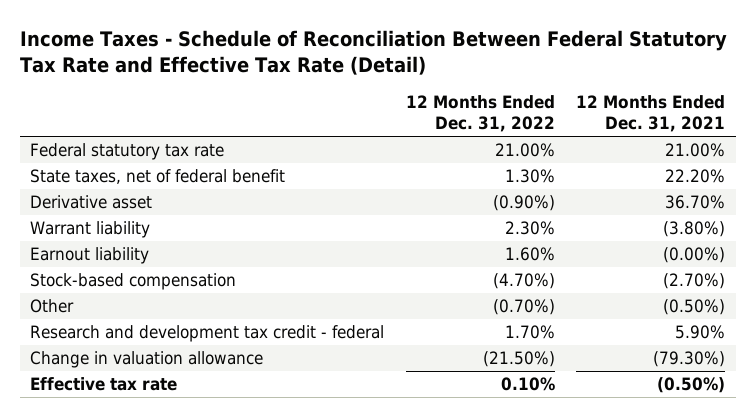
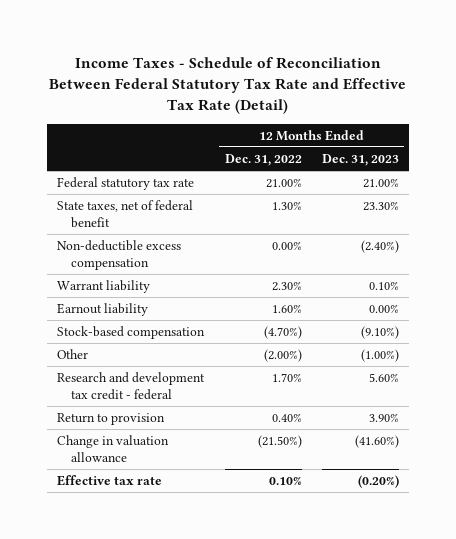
[576,95,726,133] 12 Months Ended Dec. 31, 2021 -> none
none -> [322,154,400,167] Dec. 31, 2023
[30,195,153,210] Derivative asset -> none
none -> [56,240,181,270] Non-deductible excess compensation
[492,299,555,316] (0.70%) -> [263,349,302,363] (2.00%)
none -> [56,413,165,426] Return to provision

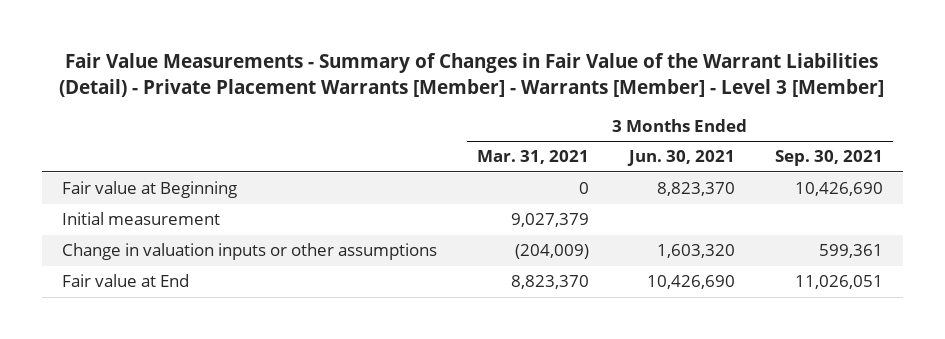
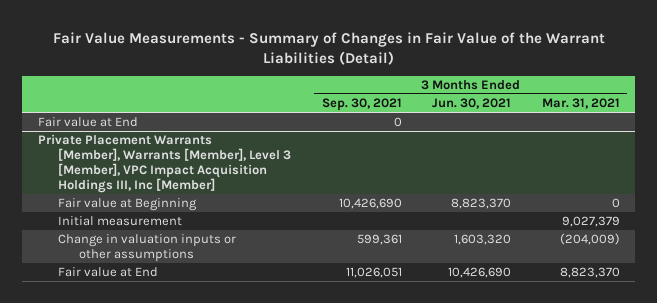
[59,53,885,97] Fair Value Measurements - Summary of Changes in Fair Value of the Warrant Liabilities (Detail) - Private Placement Warrants [Member] - Warrants [Member] - Level 3 [Member] -> [52,31,605,65] Fair Value Measurements - Summary of Changes in Fair Value of the Warrant Liabilities (Detail)
none -> [37,117,138,128] Fair value at End
none -> [37,134,292,194] Private Placement Warrants [Member], Warrants [Member], Level 3 [Member], VPC Impact Acquisition Holdings III, Inc [Member]

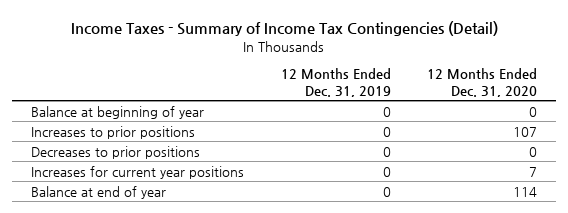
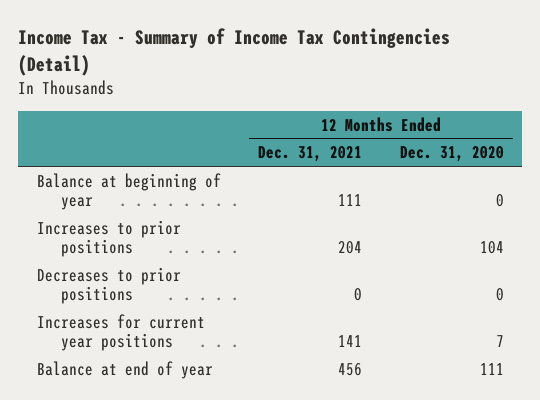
[71,20,499,36] Income Taxes - Summary of Income Tax Contingencies (Detail) -> [17,28,450,76] Income Tax - Summary of Income Tax Contingencies (Detail)
[280,68,391,97] 12 Months Ended Dec. 31, 2019 -> none
none -> [258,146,363,163] Dec. 31, 2021
[513,126,538,137] 107 -> [479,241,504,255] 104
[513,186,538,197] 114 -> [479,362,504,375] 111

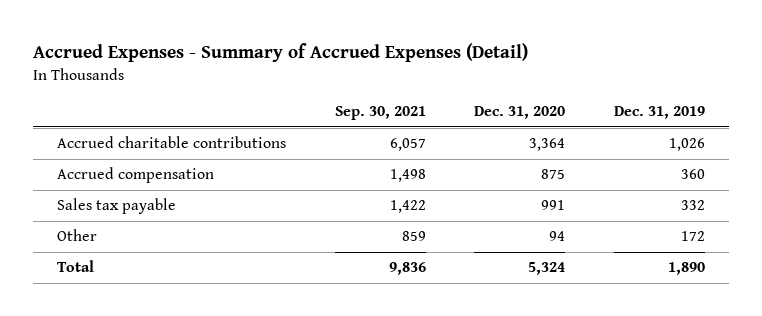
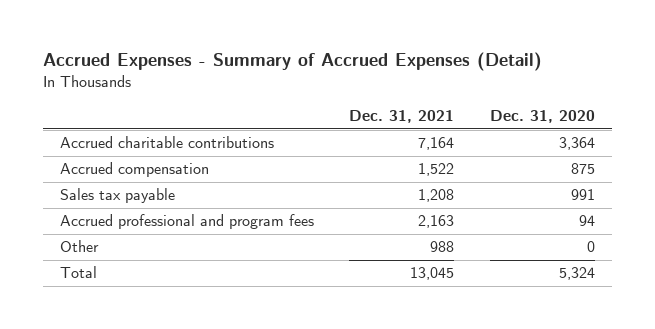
[334,106,426,121] Sep. 30, 2021 -> none
[613,106,705,120] Dec. 31, 2019 -> none
none -> [349,110,455,124] Dec. 31, 2021
none -> [60,214,315,230] Accrued professional and program fees
[549,231,566,242] 94 -> [586,241,595,253] 0

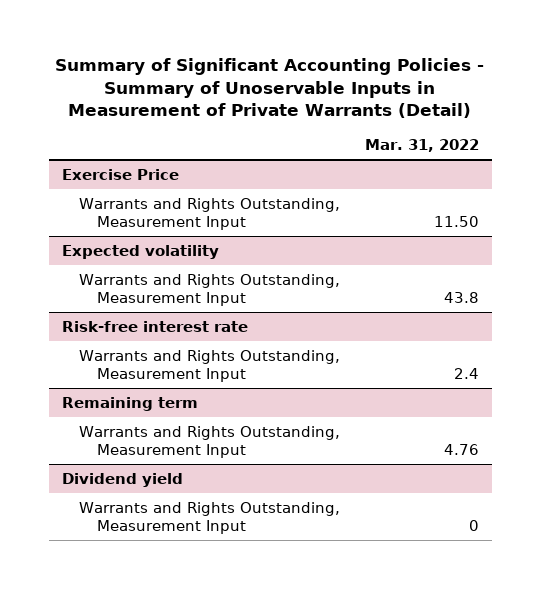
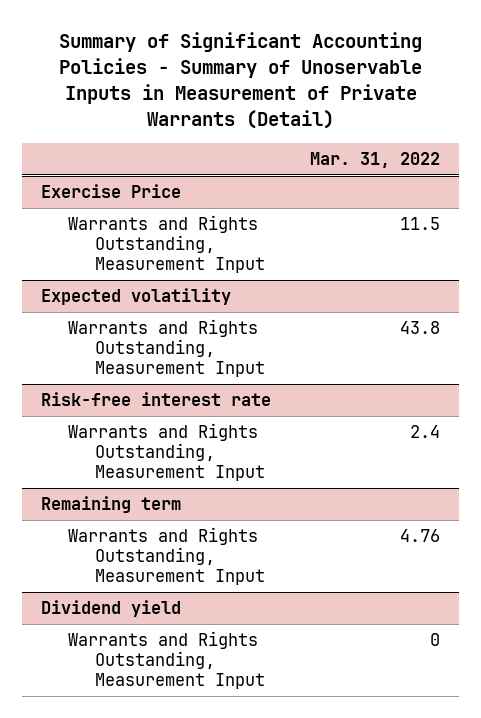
[434,215,480,227] 11.50 -> [400,217,441,231] 11.5

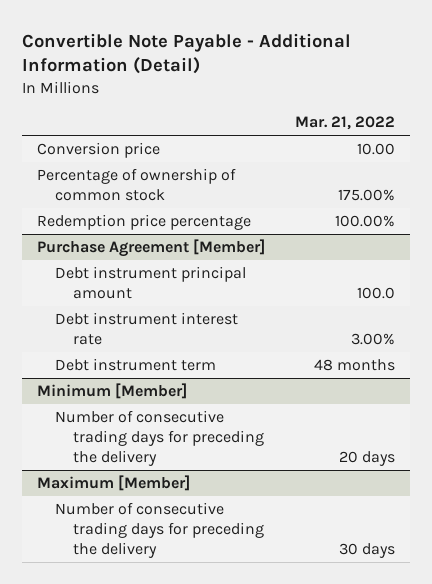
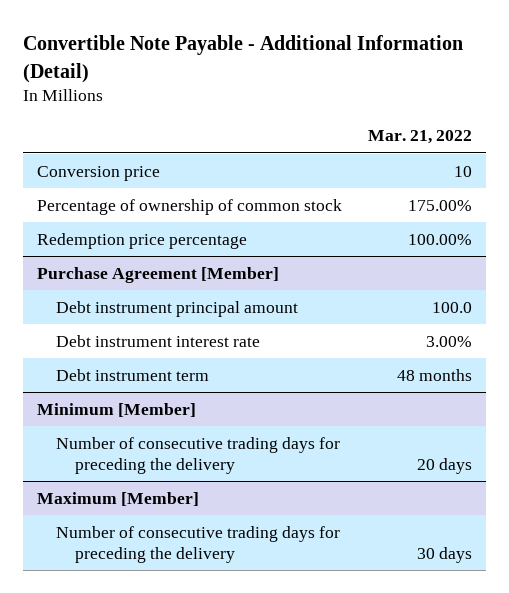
[356,143,395,156] 10.00 -> [454,165,473,177] 10

